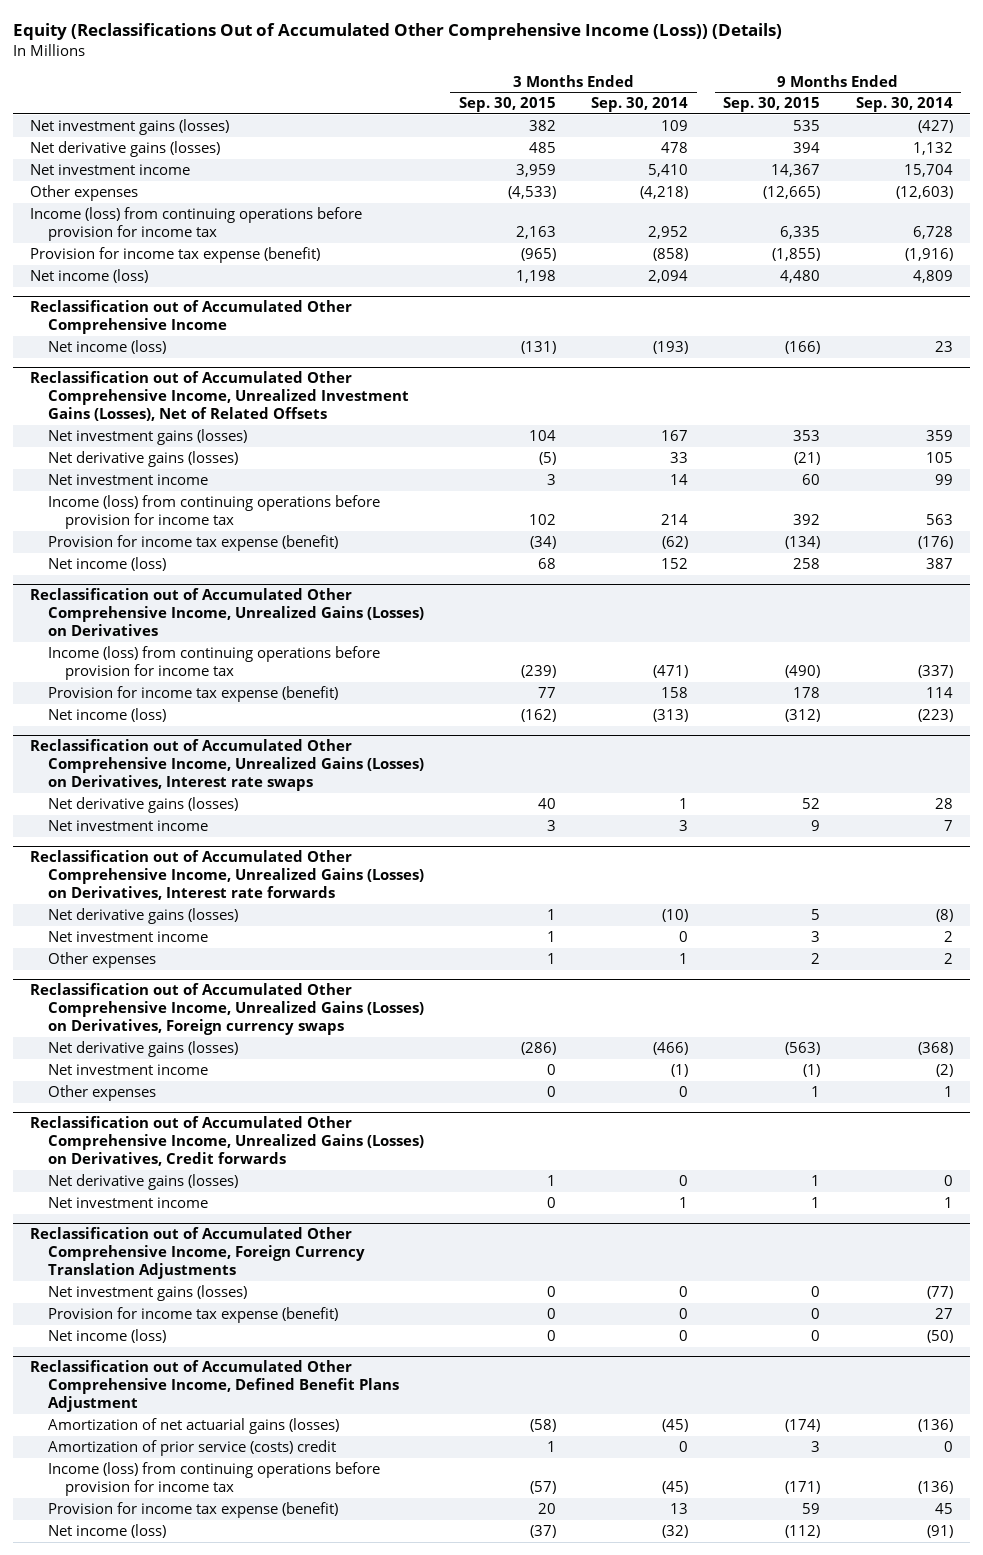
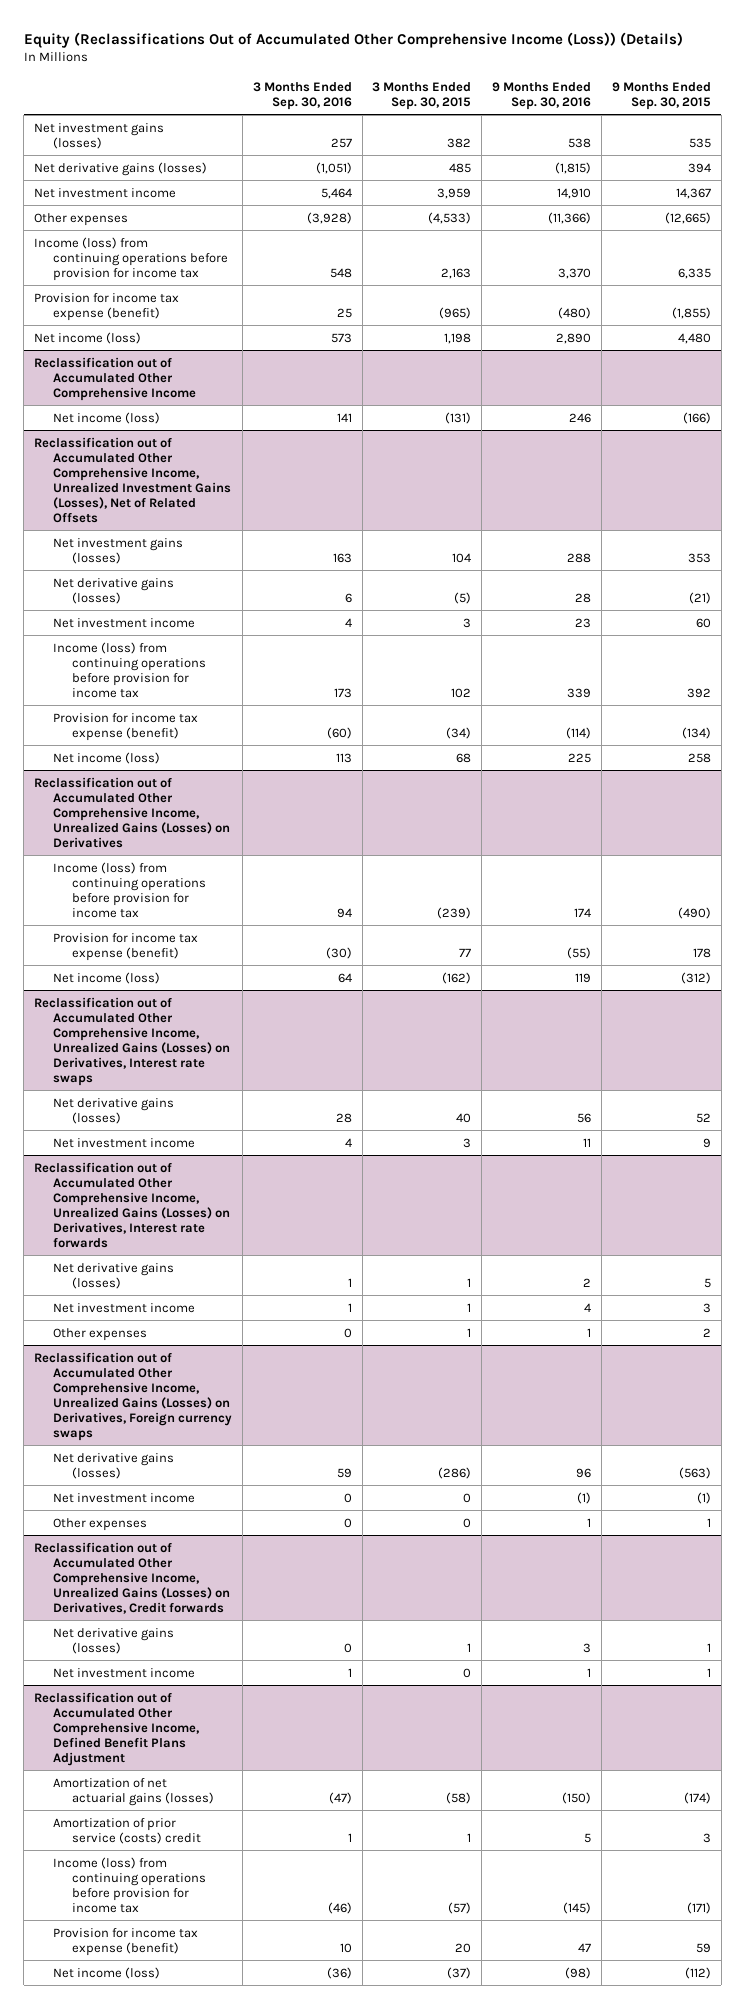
[591,97,689,113] Sep. 30, 2014 -> none
[855,97,953,113] Sep. 30, 2014 -> none
none -> [252,81,352,110] 3 Months Ended Sep. 30, 2016
none -> [492,81,592,110] 9 Months Ended Sep. 30, 2016
[30,1227,365,1280] Reclassification out of Accumulated Other Comprehensive Income, Foreign Currency Translation Adjustments -> none
[47,1285,247,1302] Net investment gains (losses) -> none
[47,1307,338,1324] Provision for income tax expense (benefit) -> none
[47,1329,166,1344] Net income (loss) -> none

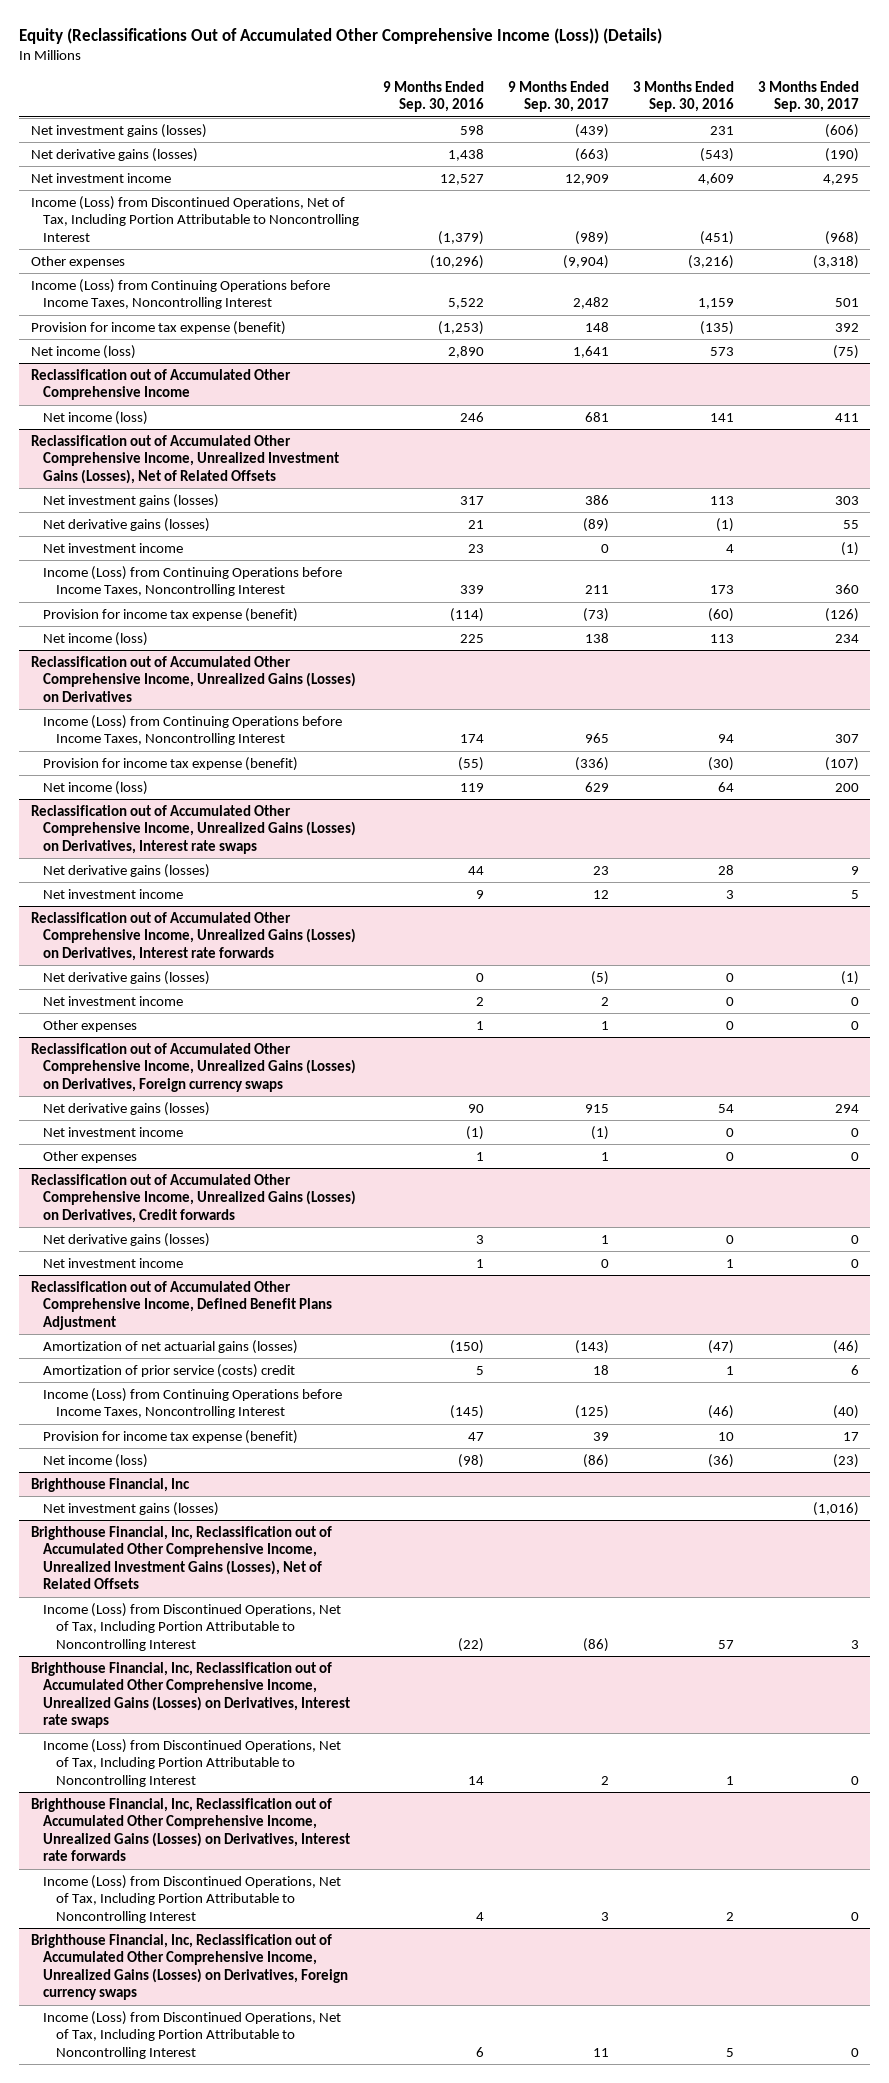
[372,81,472,110] 3 Months Ended Sep. 30, 2015 -> none
[611,81,711,110] 9 Months Ended Sep. 30, 2015 -> none
none -> [507,80,609,113] 9 Months Ended Sep. 30, 2017
none -> [757,80,859,113] 3 Months Ended Sep. 30, 2017
[330,137,352,148] 257 -> [709,125,734,135] 231
[568,137,592,148] 538 -> [460,124,485,135] 598
[315,161,352,174] (1,051) -> [699,147,734,162] (543)
[555,161,592,174] (1,815) -> [448,148,485,161] 1,438
[320,187,352,199] 5,464 -> [697,172,734,185] 4,609
[557,187,592,199] 14,910 -> [440,173,485,185] 12,527
none -> [30,195,360,242] Income (Loss) from Discontinued Operations, Net of Tax, Including Portion Attributable to Noncontrolling Interest
[306,211,352,224] (3,928) -> [687,254,734,269] (3,216)
[548,211,592,224] (11,366) -> [430,254,485,269] (10,296)
[34,236,228,281] Income (loss) from continuing operations before provision for income tax -> [30,278,330,310] Income (Loss) from Continuing Operations before Income Taxes, Noncontrolling Interest
[329,267,352,278] 548 -> [697,298,734,310] 1,159
[558,267,592,279] 3,370 -> [448,298,485,310] 5,522
[336,307,352,318] 25 -> [699,320,734,335] (135)
[558,306,592,319] (480) -> [438,320,485,335] (1,253)
[332,552,352,563] 163 -> [709,495,734,505] 113
[567,552,592,563] 288 -> [460,495,485,505] 317
[344,592,352,603] 6 -> [715,517,734,532] (1)
[575,592,592,603] 28 -> [468,519,485,529] 21
[52,641,206,698] Income (loss) from continuing operations before provision for income tax -> [43,565,343,597] Income (Loss) from Continuing Operations before Income Taxes, Noncontrolling Interest
[52,861,206,918] Income (loss) from continuing operations before provision for income tax -> [43,714,343,746] Income (Loss) from Continuing Operations before Income Taxes, Noncontrolling Interest
[577,1112,592,1123] 56 -> [468,865,485,875] 44
[344,1137,352,1147] 4 -> [725,889,734,899] 3
[583,1137,592,1147] 11 -> [476,889,485,899] 9
[347,1277,352,1287] 1 -> [725,972,734,982] 0
[583,1277,592,1287] 2 -> [476,972,485,982] 0
[347,1302,352,1312] 1 -> [725,996,734,1006] 0
[584,1302,592,1312] 4 -> [476,996,485,1006] 2
[336,1467,352,1478] 59 -> [717,1103,734,1113] 54
[576,1467,592,1478] 96 -> [468,1103,485,1113] 90
[52,1856,206,1913] Income (loss) from continuing operations before provision for income tax -> [43,1387,343,1419] Income (Loss) from Continuing Operations before Income Taxes, Noncontrolling Interest
none -> [30,1477,190,1492] Brighthouse Financial, Inc
none -> [43,1501,220,1516] Net investment gains (losses)
none -> [30,1525,332,1590] Brighthouse Financial, Inc, Reclassification out of Accumulated Other Comprehensive Income, Unrealized Investment Gains (Losses), Net of Related Offsets
none -> [43,1602,342,1651] Income (Loss) from Discontinued Operations, Net of Tax, Including Portion Attributable to Noncontrolling Interest
none -> [30,1661,351,1729] Brighthouse Financial, Inc, Reclassification out of Accumulated Other Comprehensive Income, Unrealized Gains (Losses) on Derivatives, Interest rate swaps
none -> [43,1738,342,1787] Income (Loss) from Discontinued Operations, Net of Tax, Including Portion Attributable to Noncontrolling Interest
none -> [30,1797,351,1862] Brighthouse Financial, Inc, Reclassification out of Accumulated Other Comprehensive Income, Unrealized Gains (Losses) on Derivatives, Interest rate forwards
none -> [43,1874,342,1923] Income (Loss) from Discontinued Operations, Net of Tax, Including Portion Attributable to Noncontrolling Interest
none -> [30,1933,349,2001] Brighthouse Financial, Inc, Reclassification out of Accumulated Other Comprehensive Income, Unrealized Gains (Losses) on Derivatives, Foreign currency swaps
none -> [43,2010,342,2059] Income (Loss) from Discontinued Operations, Net of Tax, Including Portion Attributable to Noncontrolling Interest

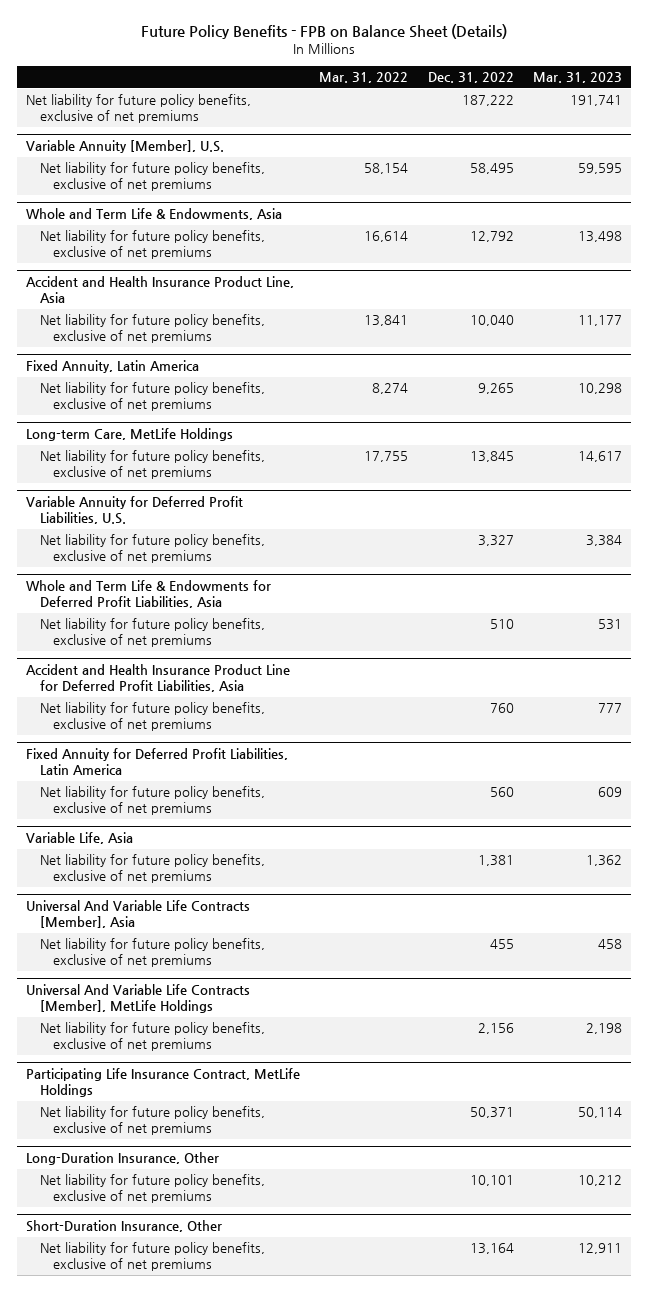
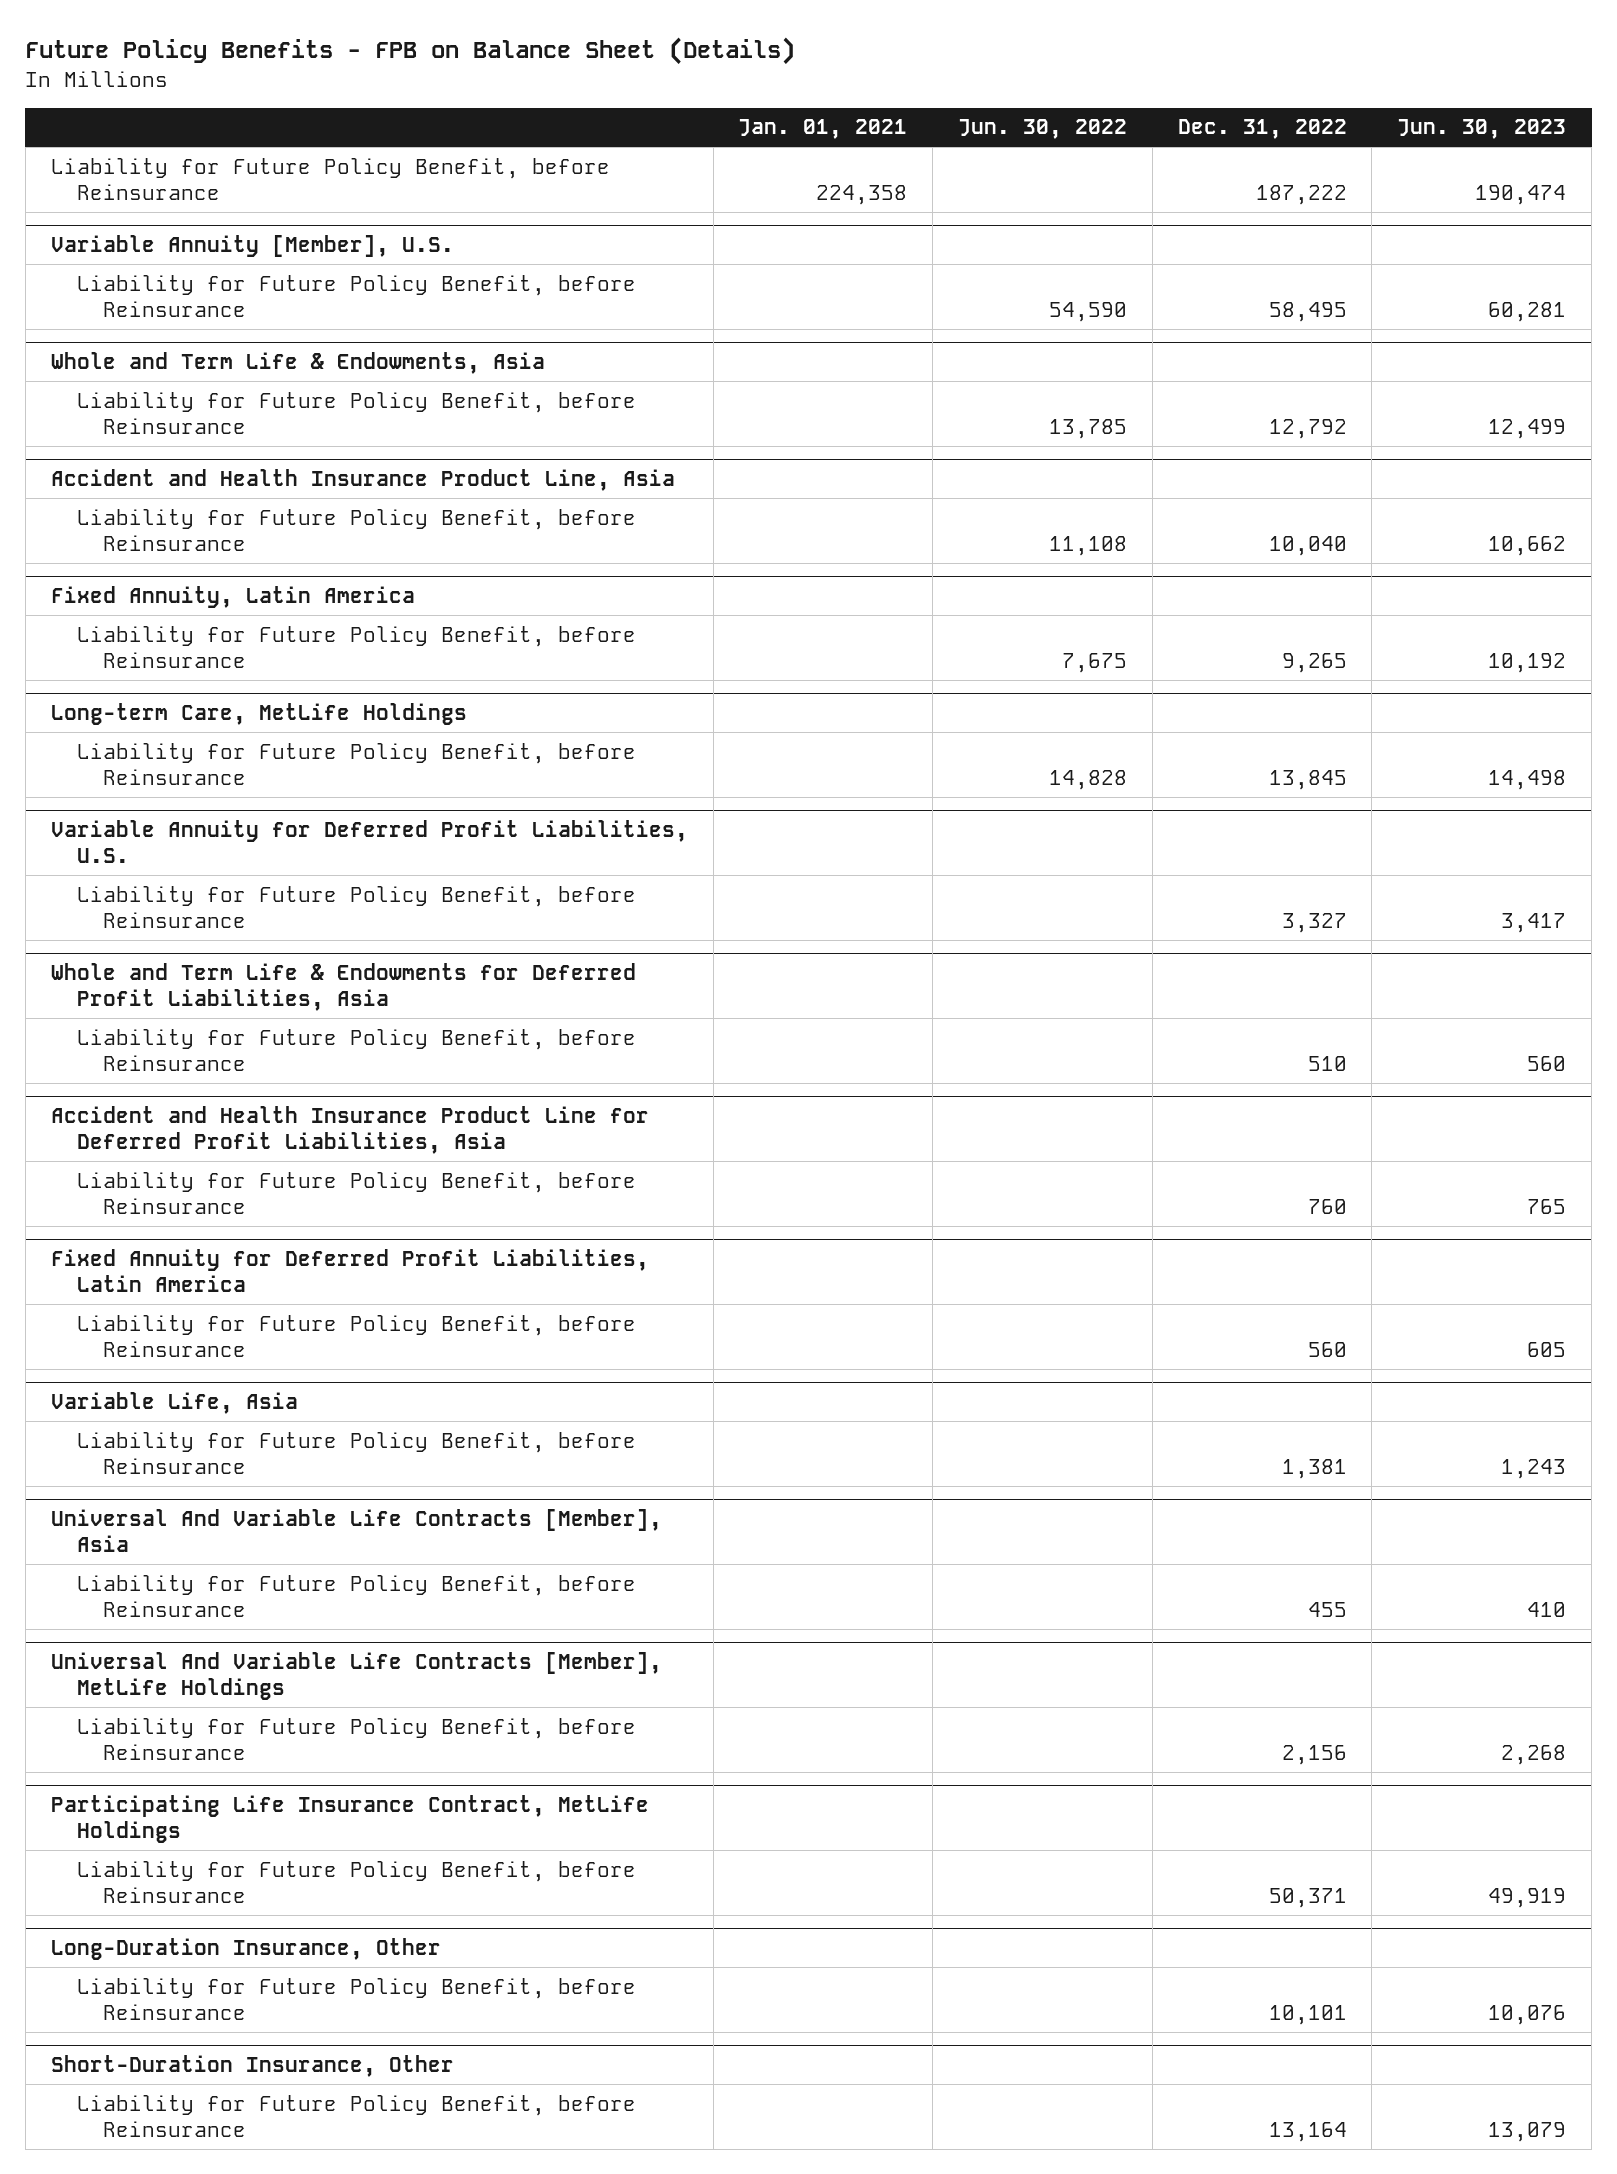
[319,72,409,84] Mar. 31, 2022 -> none
[532,72,622,84] Mar. 31, 2023 -> none
none -> [738,119,908,140] Jan. 01, 2021
none -> [958,119,1128,140] Jun. 30, 2022
none -> [1397,119,1567,140] Jun. 30, 2023
[26,94,252,124] Net liability for future policy benefits, exclusive of net premiums -> [50,157,610,200] Liability for Future Policy Benefit, before Reinsurance
[39,162,265,192] Net liability for future policy benefits, exclusive of net premiums -> [77,274,637,317] Liability for Future Policy Benefit, before Reinsurance
[39,230,265,260] Net liability for future policy benefits, exclusive of net premiums -> [77,391,637,434] Liability for Future Policy Benefit, before Reinsurance
[39,314,265,344] Net liability for future policy benefits, exclusive of net premiums -> [77,508,637,551] Liability for Future Policy Benefit, before Reinsurance
[39,382,265,412] Net liability for future policy benefits, exclusive of net premiums -> [77,625,637,668] Liability for Future Policy Benefit, before Reinsurance
[39,450,265,480] Net liability for future policy benefits, exclusive of net premiums -> [77,742,637,785] Liability for Future Policy Benefit, before Reinsurance
[39,534,265,564] Net liability for future policy benefits, exclusive of net premiums -> [77,885,637,928] Liability for Future Policy Benefit, before Reinsurance
[39,618,265,648] Net liability for future policy benefits, exclusive of net premiums -> [77,1028,637,1071] Liability for Future Policy Benefit, before Reinsurance
[39,702,265,732] Net liability for future policy benefits, exclusive of net premiums -> [77,1171,637,1214] Liability for Future Policy Benefit, before Reinsurance
[39,786,265,816] Net liability for future policy benefits, exclusive of net premiums -> [77,1314,637,1357] Liability for Future Policy Benefit, before Reinsurance
[39,854,265,884] Net liability for future policy benefits, exclusive of net premiums -> [77,1431,637,1474] Liability for Future Policy Benefit, before Reinsurance
[39,938,265,968] Net liability for future policy benefits, exclusive of net premiums -> [77,1574,637,1617] Liability for Future Policy Benefit, before Reinsurance
[39,1022,265,1052] Net liability for future policy benefits, exclusive of net premiums -> [77,1717,637,1760] Liability for Future Policy Benefit, before Reinsurance
[39,1106,265,1136] Net liability for future policy benefits, exclusive of net premiums -> [77,1860,637,1903] Liability for Future Policy Benefit, before Reinsurance
[39,1174,265,1204] Net liability for future policy benefits, exclusive of net premiums -> [77,1977,637,2020] Liability for Future Policy Benefit, before Reinsurance
[39,1242,265,1272] Net liability for future policy benefits, exclusive of net premiums -> [77,2094,637,2137] Liability for Future Policy Benefit, before Reinsurance

